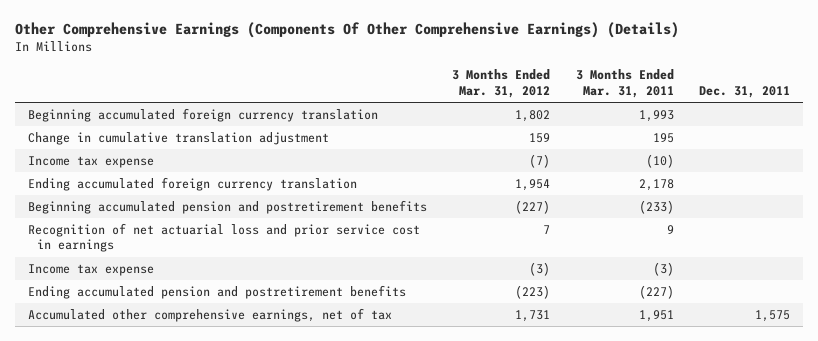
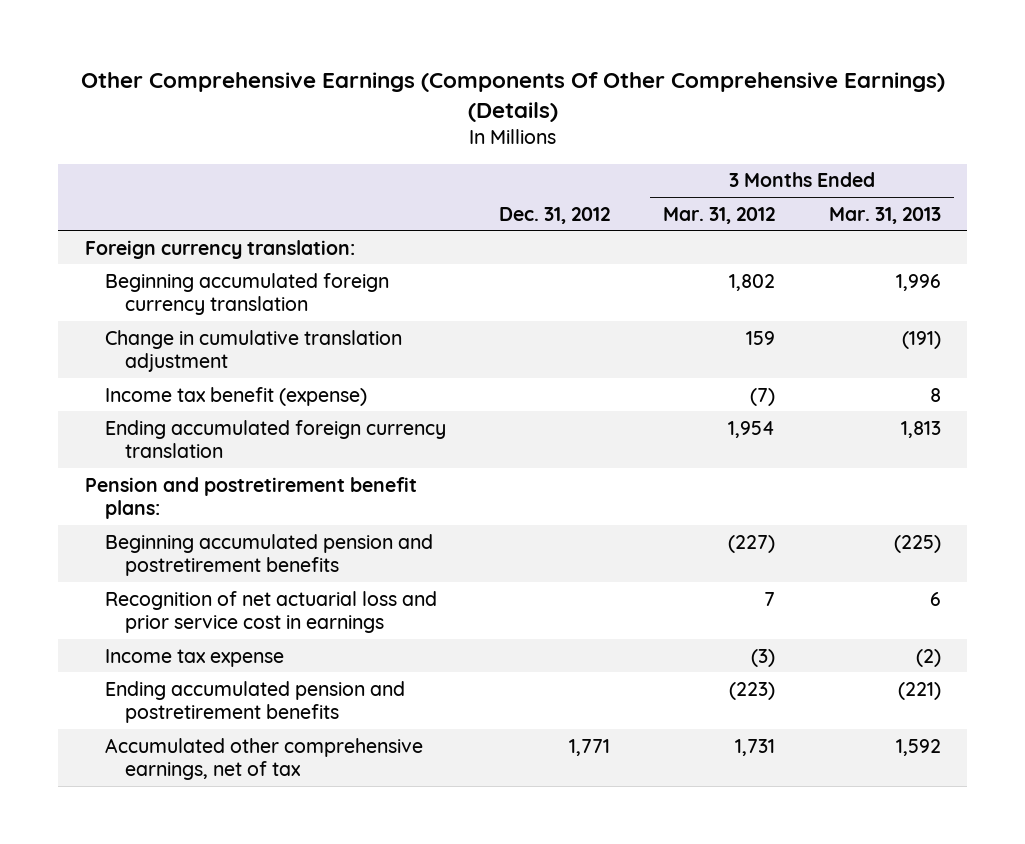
[575,69,674,98] 3 Months Ended Mar. 31, 2011 -> none
[699,85,791,98] Dec. 31, 2011 -> none
none -> [499,206,611,224] Dec. 31, 2012
none -> [828,206,941,224] Mar. 31, 2013
none -> [84,239,355,259] Foreign currency translation:
[27,156,154,169] Income tax expense -> [104,386,367,406] Income tax benefit (expense)
none -> [84,476,417,520] Pension and postretirement benefit plans:

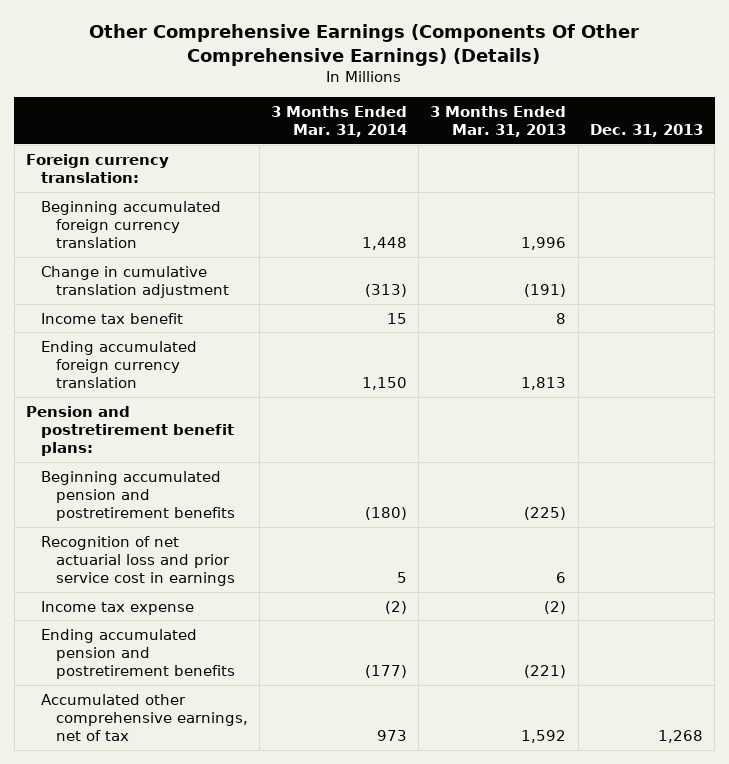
[499,206,611,224] Dec. 31, 2012 -> none
[663,206,776,224] Mar. 31, 2012 -> none
none -> [271,106,408,138] 3 Months Ended Mar. 31, 2014
none -> [589,124,703,138] Dec. 31, 2013
[104,386,367,406] Income tax benefit (expense) -> [40,312,183,324] Income tax benefit

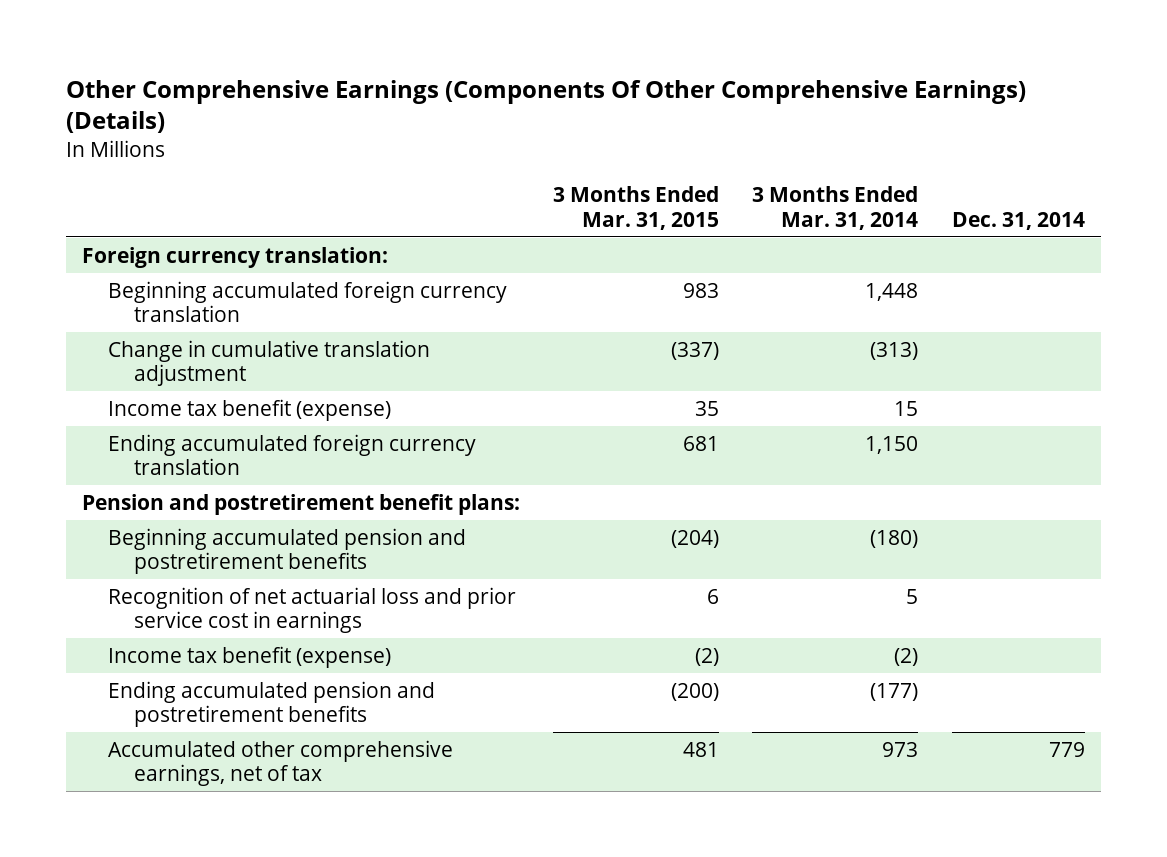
[430,106,567,138] 3 Months Ended Mar. 31, 2013 -> none
[589,124,703,138] Dec. 31, 2013 -> none
none -> [553,186,720,230] 3 Months Ended Mar. 31, 2015
none -> [951,211,1085,230] Dec. 31, 2014
[40,312,183,324] Income tax benefit -> [107,398,391,421] Income tax benefit (expense)
[40,600,194,615] Income tax expense -> [107,645,391,668] Income tax benefit (expense)

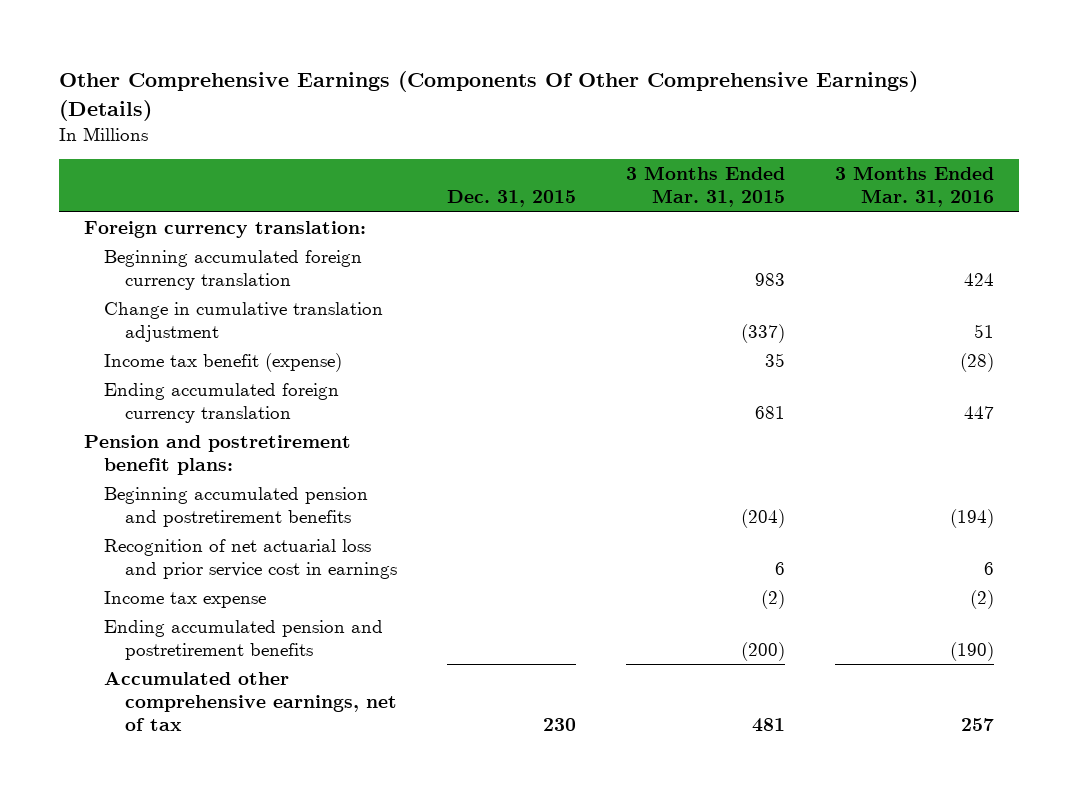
[752,186,919,230] 3 Months Ended Mar. 31, 2014 -> none
[951,211,1085,230] Dec. 31, 2014 -> none
none -> [447,190,577,208] Dec. 31, 2015
none -> [834,166,994,208] 3 Months Ended Mar. 31, 2016
[107,645,391,668] Income tax benefit (expense) -> [104,590,267,608] Income tax expense

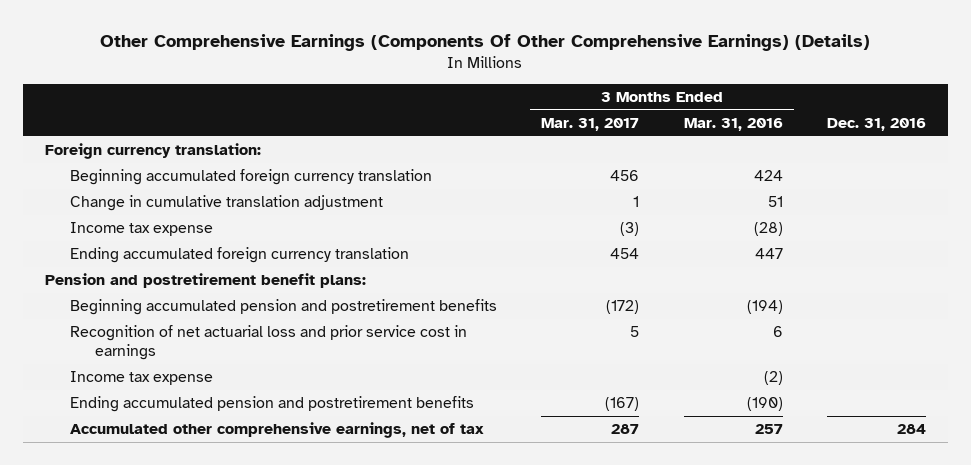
[447,190,577,208] Dec. 31, 2015 -> none
[625,166,785,208] 3 Months Ended Mar. 31, 2015 -> none
none -> [541,117,640,131] Mar. 31, 2017
none -> [827,117,927,131] Dec. 31, 2016
[104,352,343,372] Income tax benefit (expense) -> [69,222,213,237] Income tax expense

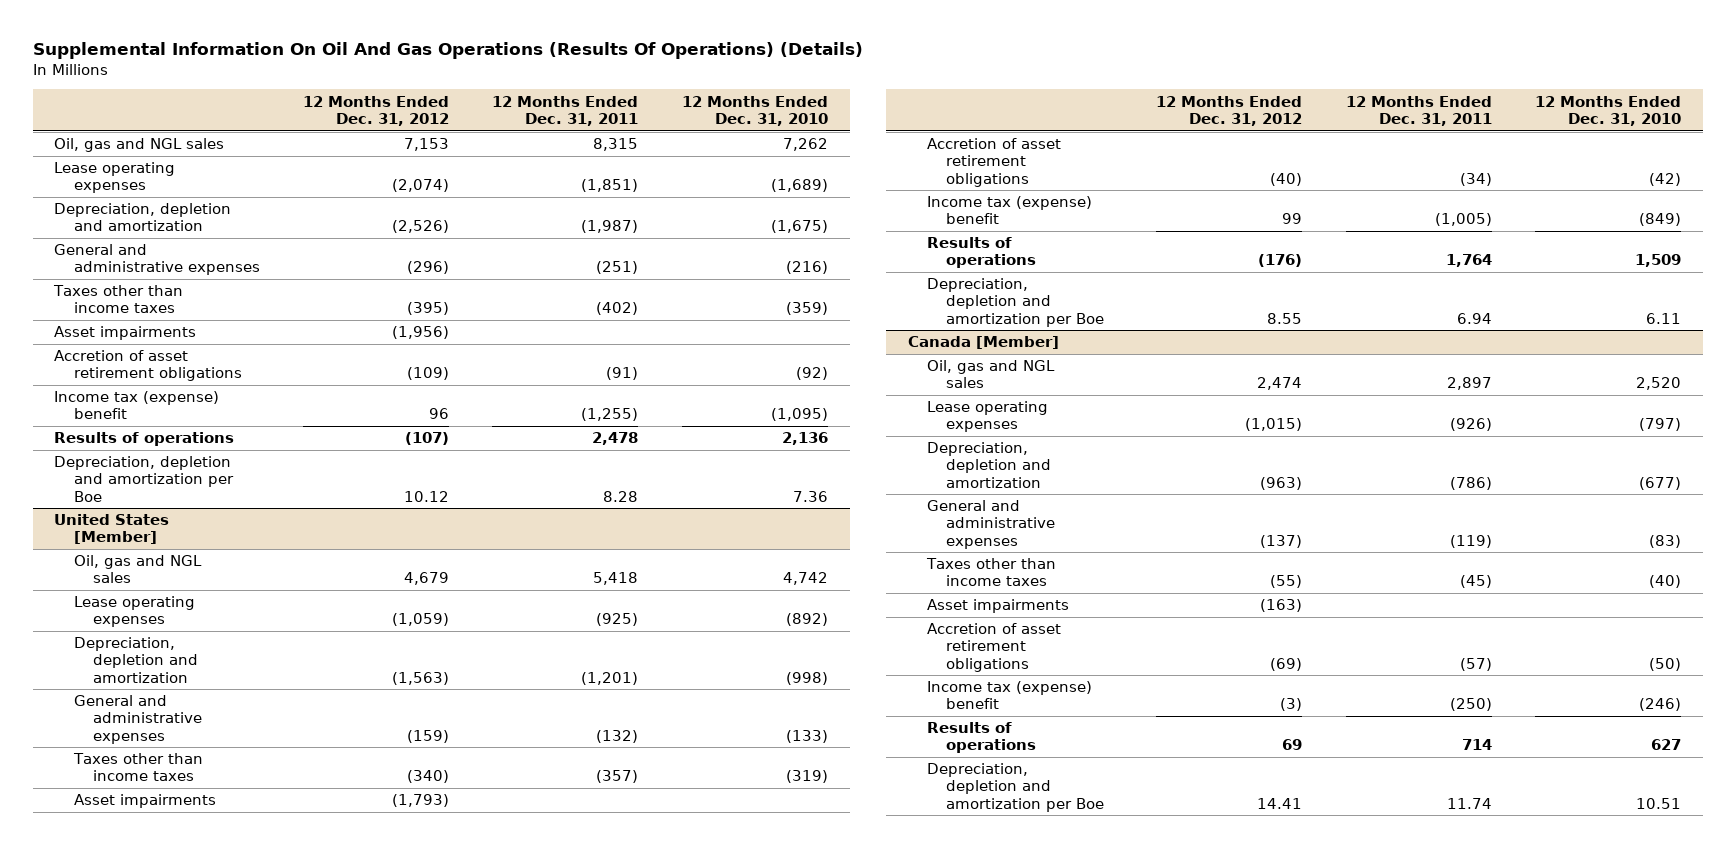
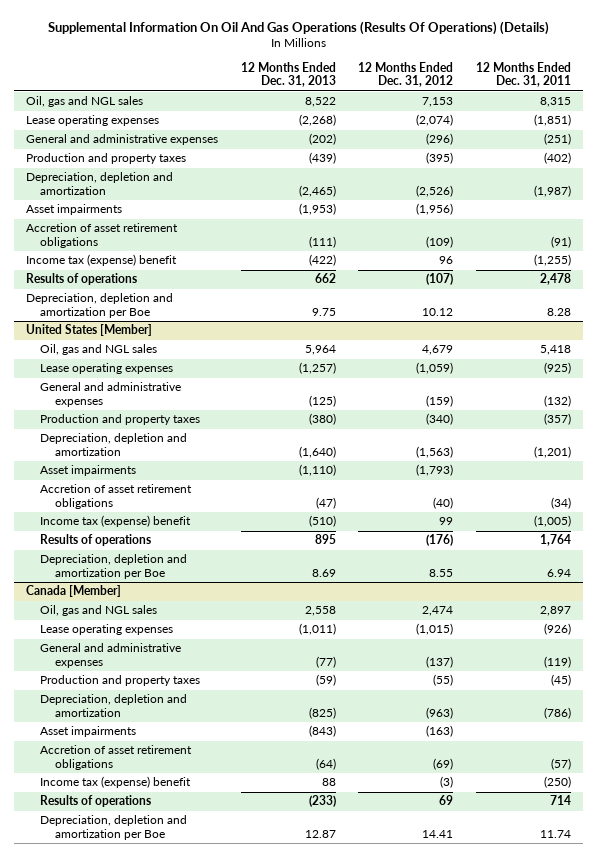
[681,95,828,126] 12 Months Ended Dec. 31, 2010 -> none
none -> [240,61,336,88] 12 Months Ended Dec. 31, 2013
[53,285,184,314] Taxes other than income taxes -> [25,153,186,165] Production and property taxes
[54,203,232,232] Depreciation, depletion and amortization -> [25,172,173,195] Depreciation, depletion and amortization
[72,753,203,782] Taxes other than income taxes -> [40,414,201,426] Production and property taxes
[73,637,198,683] Depreciation, depletion and amortization -> [40,433,188,456] Depreciation, depletion and amortization
[925,558,1056,587] Taxes other than income taxes -> [40,675,201,687] Production and property taxes
[926,442,1051,488] Depreciation, depletion and amortization -> [40,694,188,717] Depreciation, depletion and amortization

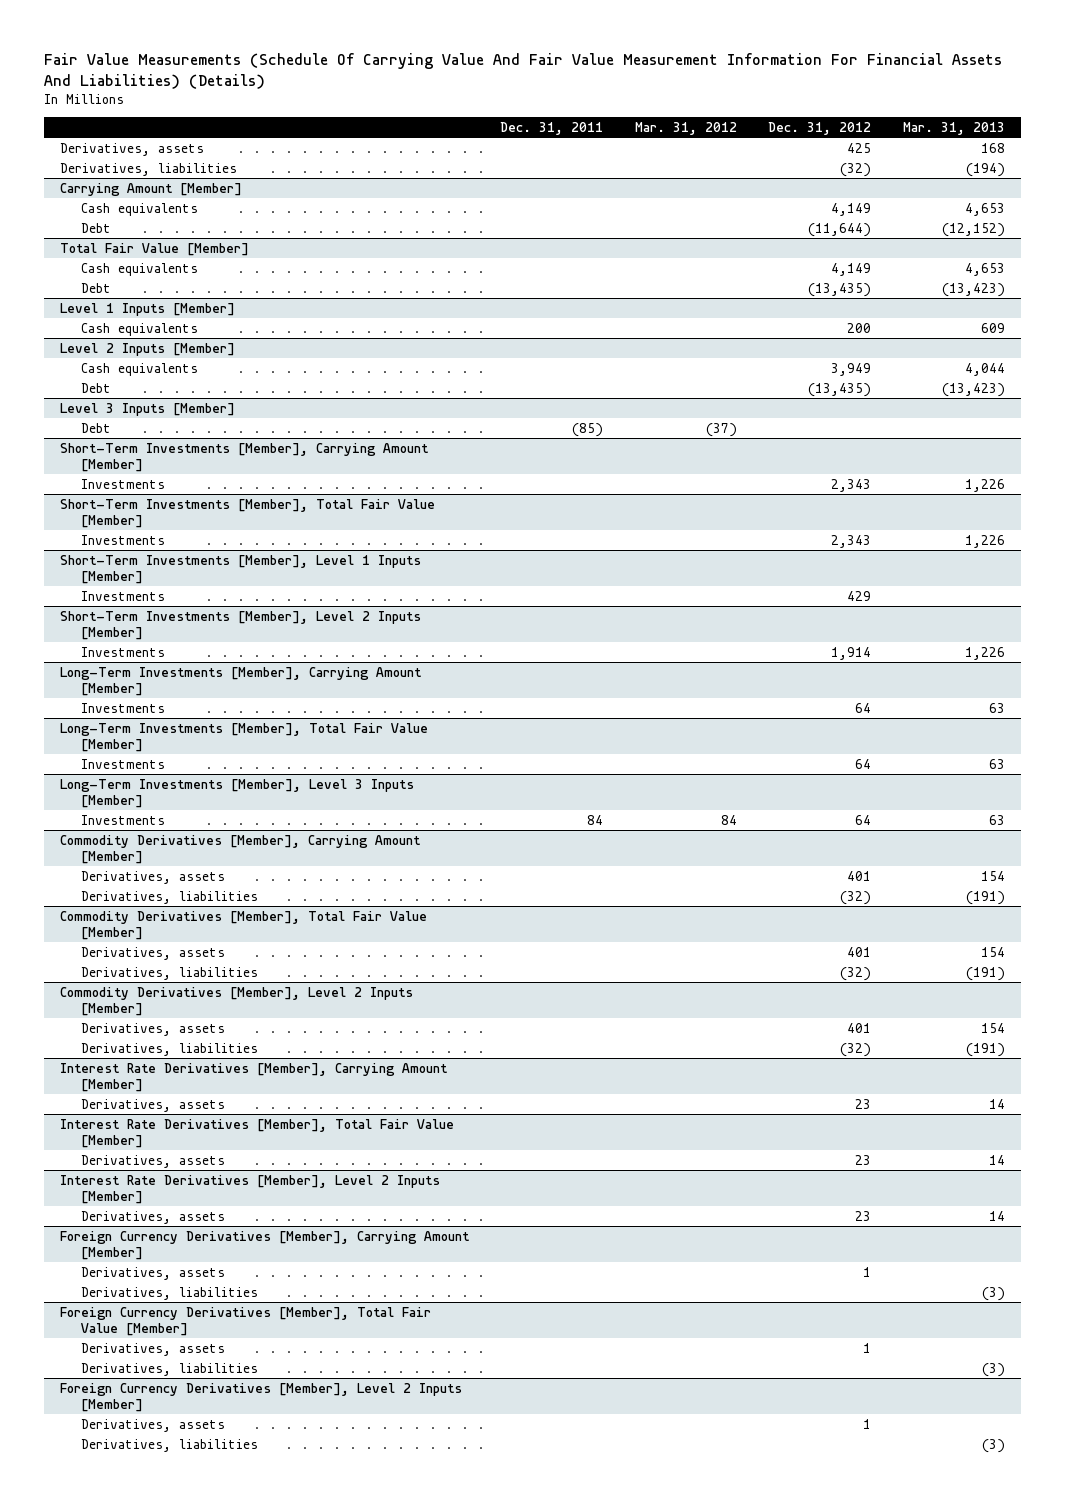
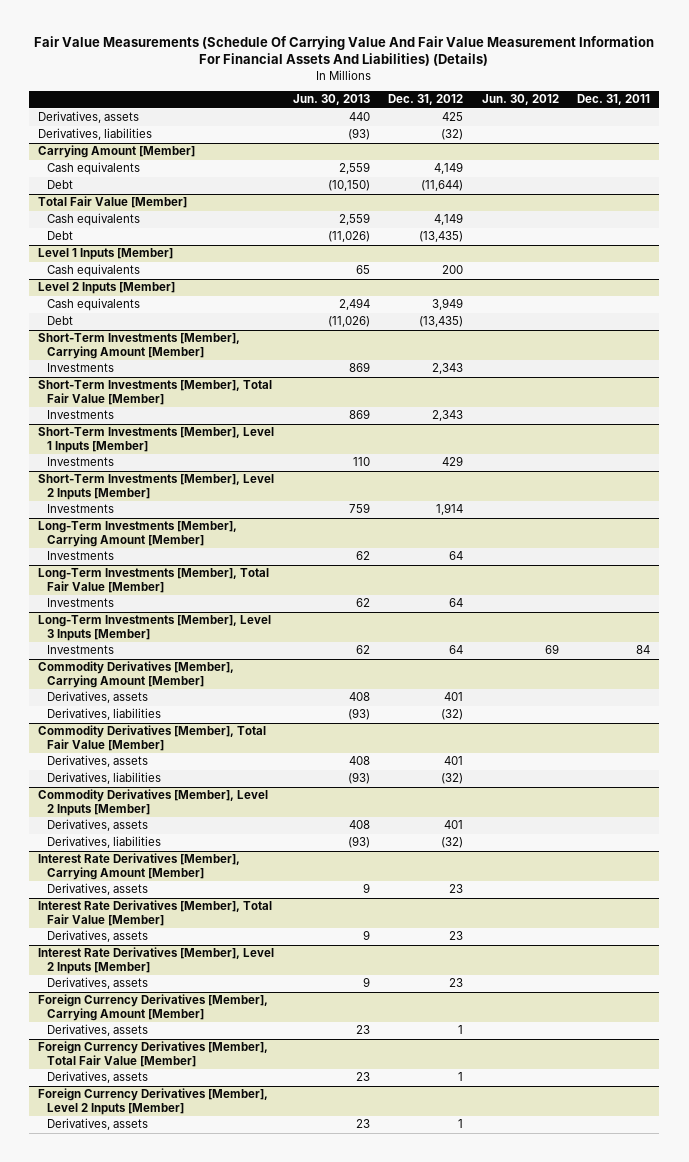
[634,121,737,135] Mar. 31, 2012 -> none
[902,121,1005,135] Mar. 31, 2013 -> none
none -> [292,94,370,106] Jun. 30, 2013
none -> [481,94,559,106] Jun. 30, 2012
[59,402,235,416] Level 3 Inputs [Member] -> none
[80,422,111,433] Debt -> none
[80,1286,258,1300] Derivatives, liabilities -> none
[80,1362,258,1376] Derivatives, liabilities -> none
[80,1438,258,1452] Derivatives, liabilities -> none

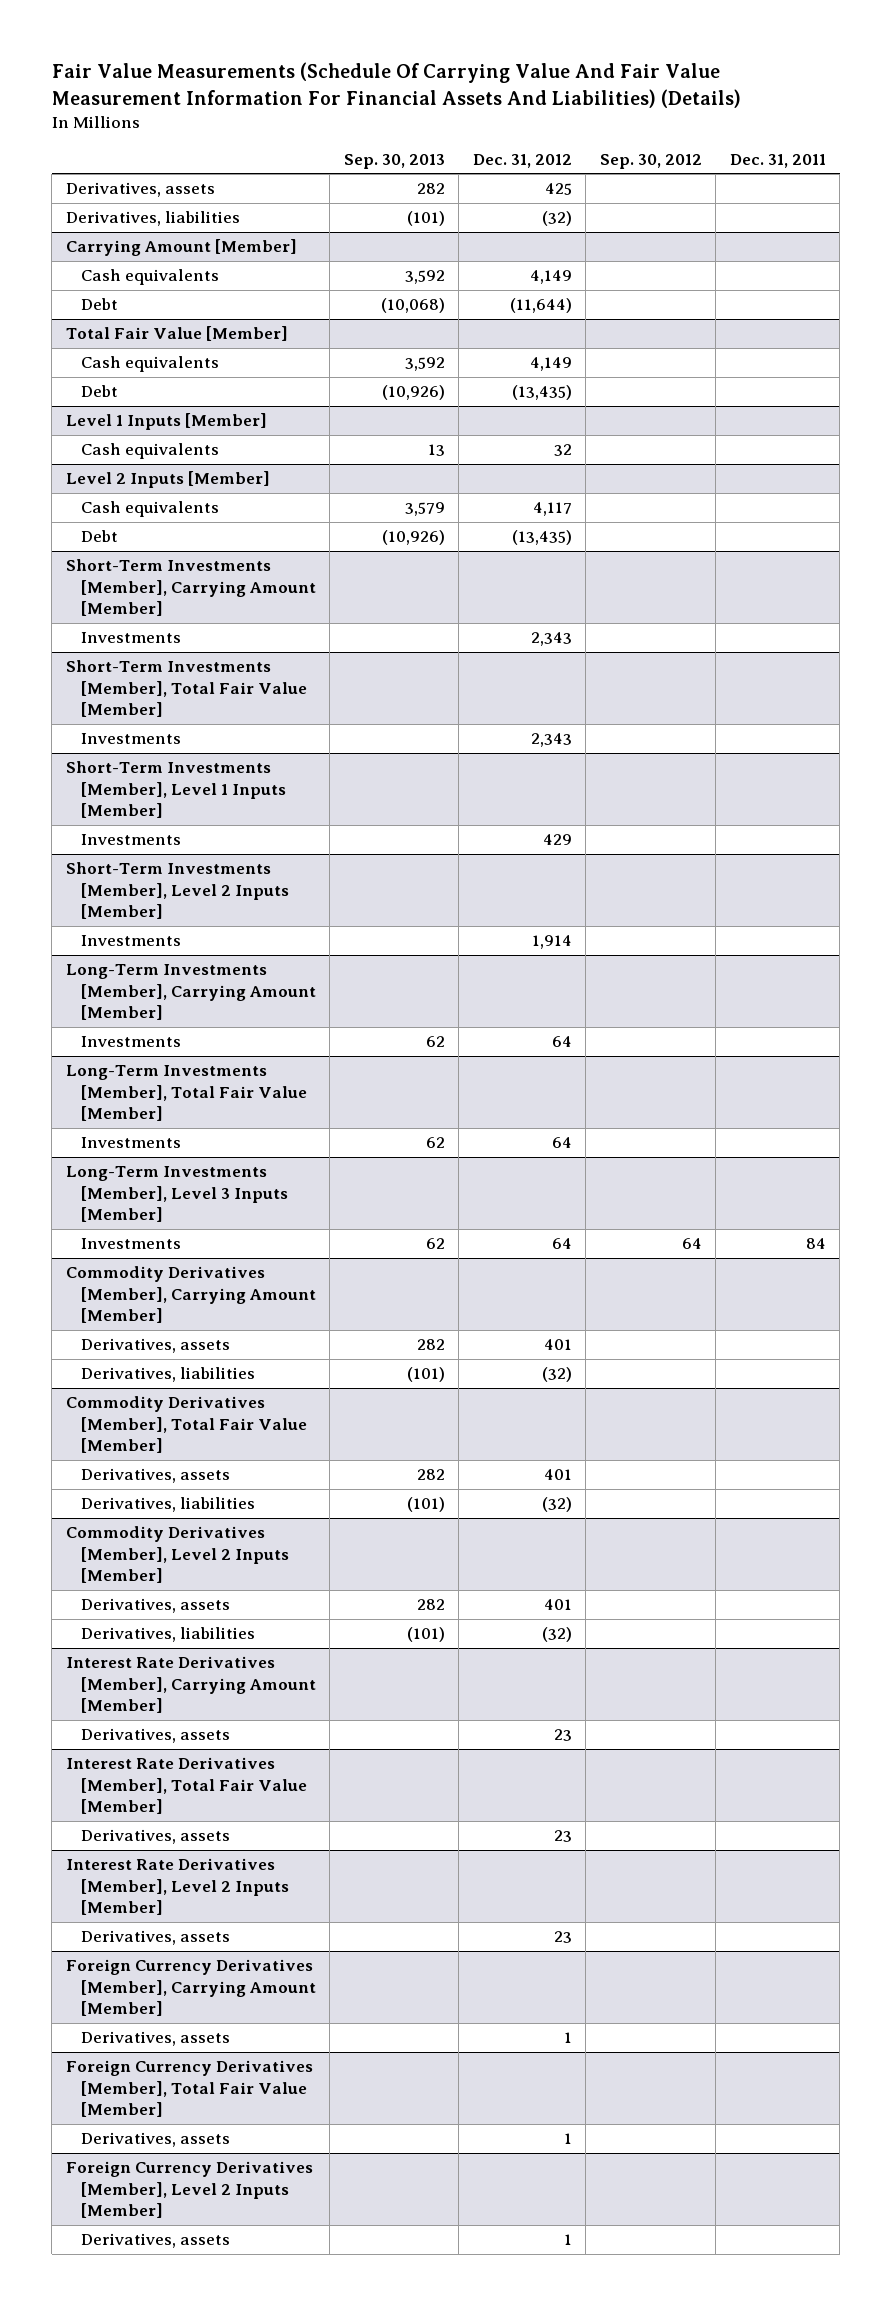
[292,94,370,106] Jun. 30, 2013 -> none
[481,94,559,106] Jun. 30, 2012 -> none
none -> [343,153,445,169] Sep. 30, 2013
none -> [599,153,702,169] Sep. 30, 2012
[442,265,464,275] 200 -> [553,444,572,457] 32
[432,298,464,311] 3,949 -> [532,502,572,517] 4,117

